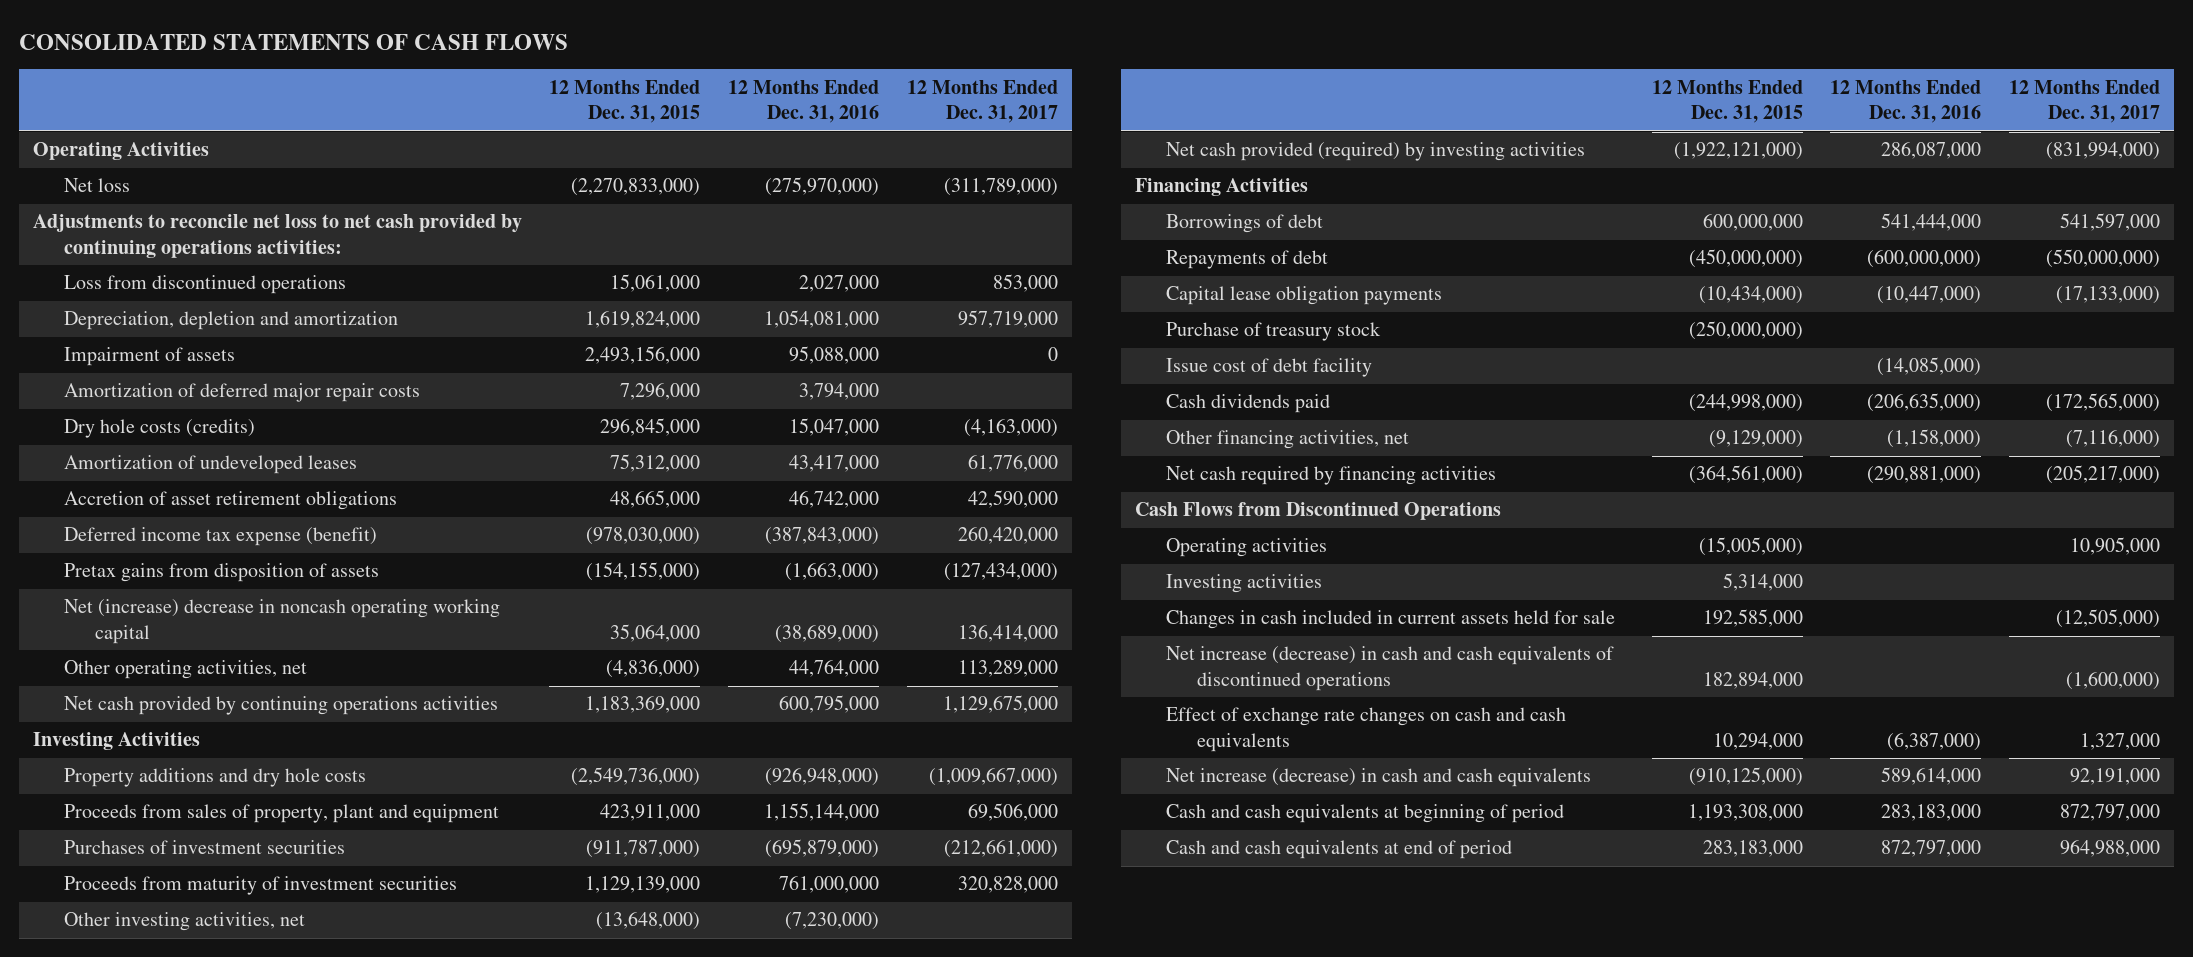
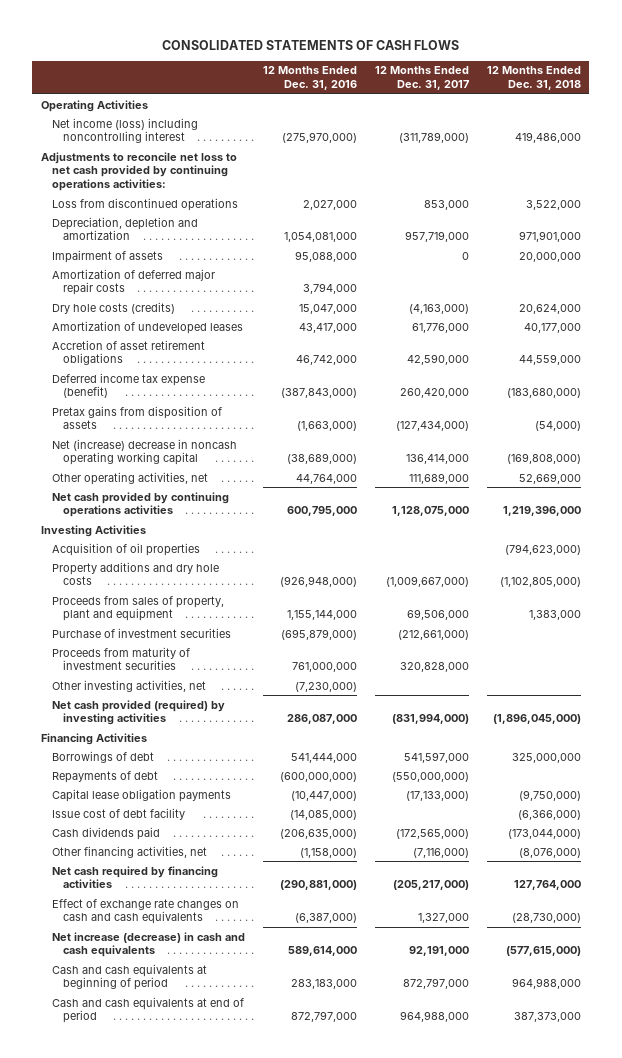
[549,79,701,124] 12 Months Ended Dec. 31, 2015 -> none
none -> [486,66,581,91] 12 Months Ended Dec. 31, 2018
[63,178,130,193] Net loss -> [52,117,199,144] Net income (loss) including noncontrolling interest
[957,660,1058,678] 113,289,000 -> [408,472,469,484] 111,689,000
[942,695,1058,714] 1,129,675,000 -> [391,506,469,517] 1,128,075,000
none -> [52,542,201,556] Acquisition of oil properties
[63,840,345,855] Purchases of investment securities -> [52,627,232,638] Purchase of investment securities
[1166,322,1382,342] Purchase of treasury stock -> none
[1135,502,1502,521] Cash Flows from Discontinued Operations -> none
[1166,538,1328,558] Operating activities -> none
[1166,574,1323,594] Investing activities -> none
[1166,610,1616,630] Changes in cash included in current assets held for sale -> none
[1166,646,1615,691] Net increase (decrease) in cash and cash equivalents of discontinued operations -> none

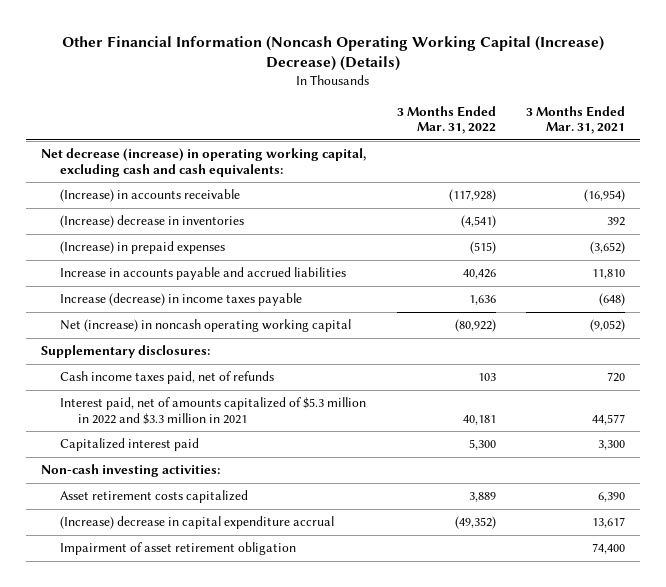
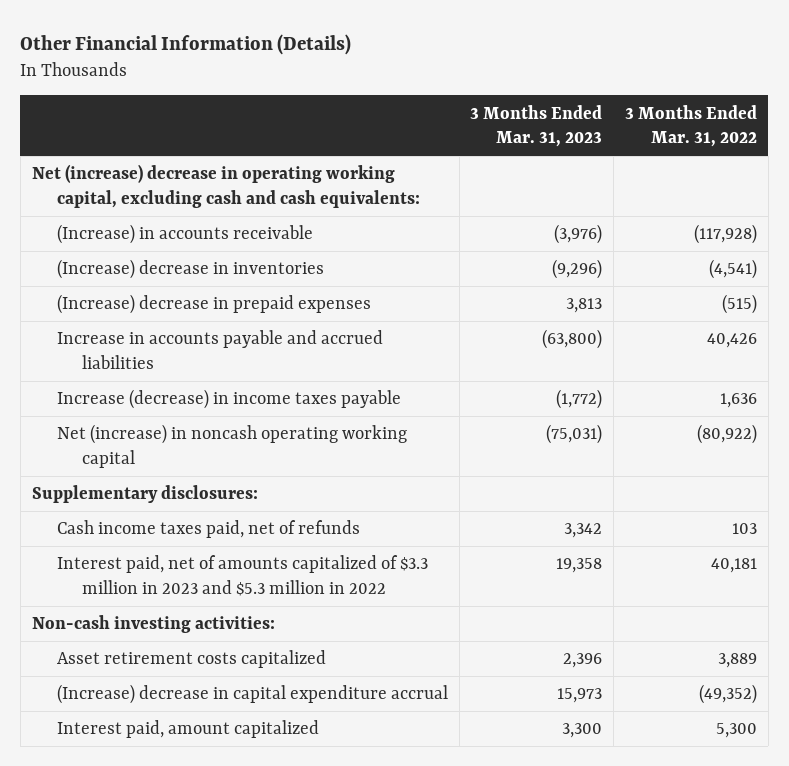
[62,35,605,72] Other Financial Information (Noncash Operating Working Capital (Increase) Decrease) (Details) -> [20,34,352,56] Other Financial Information (Details)
[526,105,626,135] 3 Months Ended Mar. 31, 2021 -> none
none -> [470,104,603,148] 3 Months Ended Mar. 31, 2023
[41,148,367,177] Net decrease (increase) in operating working capital, excluding cash and cash equivalents: -> [31,164,420,208] Net (increase) decrease in operating working capital, excluding cash and cash equivalents:
[59,241,225,255] (Increase) in prepaid expenses -> [56,294,371,315] (Increase) decrease in prepaid expenses
[59,438,199,452] Capitalized interest paid -> none
[59,397,366,425] Interest paid, net of amounts capitalized of $5.3 million in 2022 and $3.3 million in 2021 -> [56,555,428,596] Interest paid, net of amounts capitalized of $3.3 million in 2023 and $5.3 million in 2022
[59,542,296,556] Impairment of asset retirement obligation -> none
none -> [56,720,319,739] Interest paid, amount capitalized

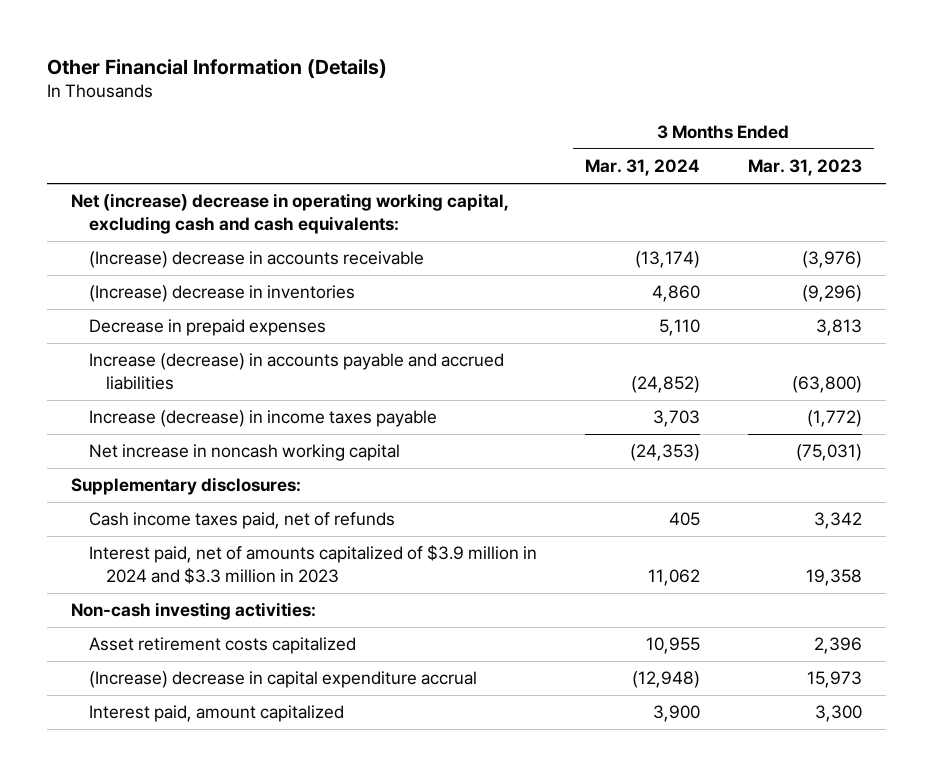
[624,104,757,148] 3 Months Ended Mar. 31, 2022 -> none
none -> [584,159,700,177] Mar. 31, 2024
[56,224,313,245] (Increase) in accounts receivable -> [88,251,424,269] (Increase) decrease in accounts receivable
[56,294,371,315] (Increase) decrease in prepaid expenses -> [88,319,326,337] Decrease in prepaid expenses
[56,330,383,369] Increase in accounts payable and accrued liabilities -> [88,353,504,390] Increase (decrease) in accounts payable and accrued liabilities
[56,424,407,468] Net (increase) in noncash operating working capital -> [88,444,400,462] Net increase in noncash working capital
[56,555,428,596] Interest paid, net of amounts capitalized of $3.3 million in 2023 and $5.3 million in 2022 -> [88,545,537,584] Interest paid, net of amounts capitalized of $3.9 million in 2024 and $3.3 million in 2023

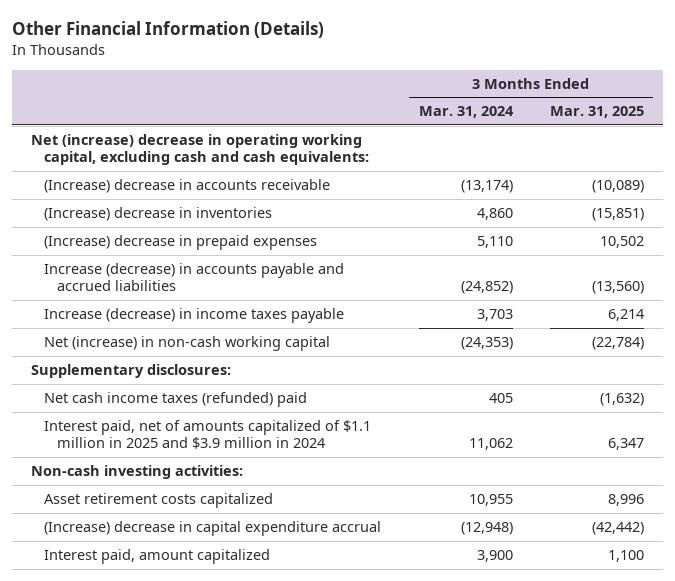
[747,159,862,177] Mar. 31, 2023 -> none
none -> [549,106,644,119] Mar. 31, 2025
[88,319,326,337] Decrease in prepaid expenses -> [44,235,318,251] (Increase) decrease in prepaid expenses
[88,444,400,462] Net increase in noncash working capital -> [44,336,331,352] Net (increase) in non-cash working capital
[88,512,395,530] Cash income taxes paid, net of refunds -> [44,392,308,408] Net cash income taxes (refunded) paid
[88,545,537,584] Interest paid, net of amounts capitalized of $3.9 million in 2024 and $3.3 million in 2023 -> [44,420,372,450] Interest paid, net of amounts capitalized of $1.1 million in 2025 and $3.9 million in 2024

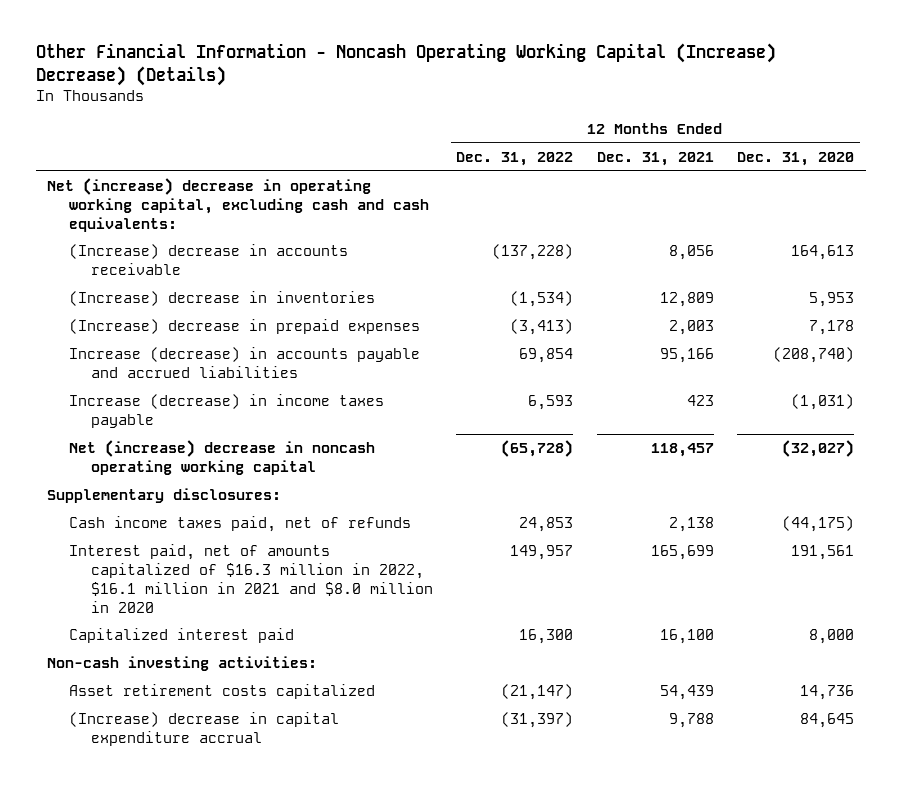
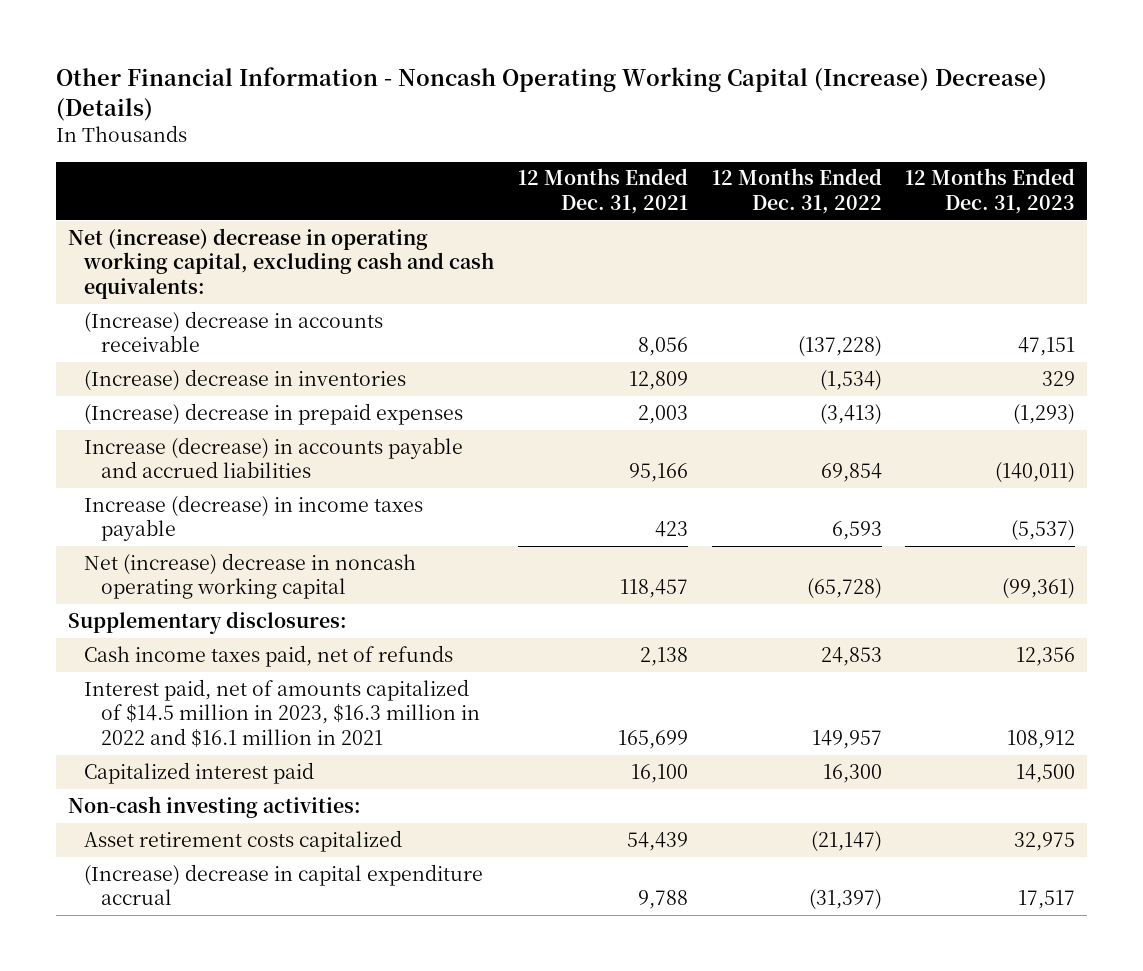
[737,151,855,166] Dec. 31, 2020 -> none
none -> [905,168,1076,214] 12 Months Ended Dec. 31, 2023
[69,543,434,613] Interest paid, net of amounts capitalized of $16.3 million in 2022, $16.1 million in 2021 and $8.0 million in 2020 -> [84,678,480,748] Interest paid, net of amounts capitalized of $14.5 million in 2023, $16.3 million in 2022 and $16.1 million in 2021

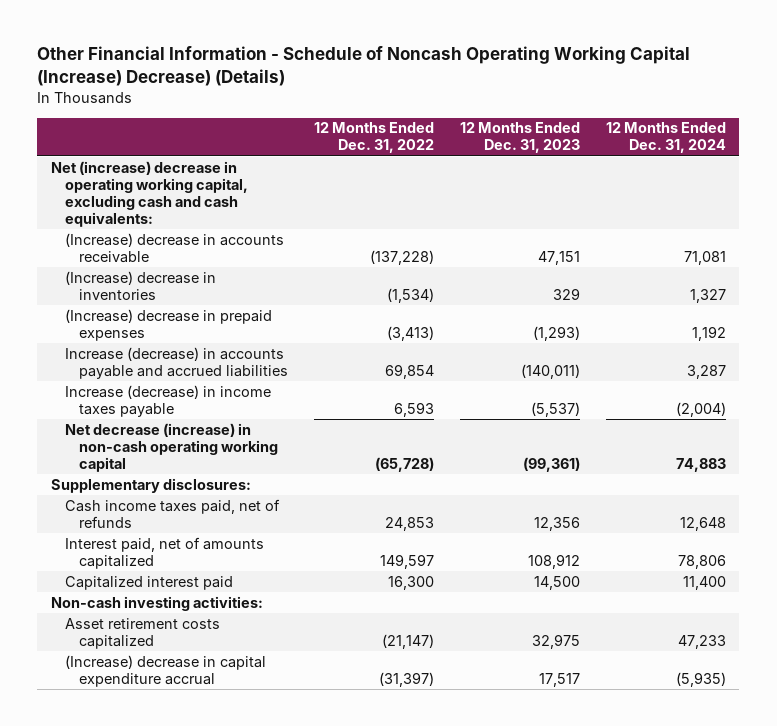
[56,67,1048,122] Other Financial Information - Noncash Operating Working Capital (Increase) Decrease) (Details) -> [37,46,691,87] Other Financial Information - Schedule of Noncash Operating Working Capital (Increase) Decrease) (Details)
[518,168,689,214] 12 Months Ended Dec. 31, 2021 -> none
none -> [606,122,727,154] 12 Months Ended Dec. 31, 2024
[84,552,417,600] Net (increase) decrease in noncash operating working capital -> [64,422,278,472] Net decrease (increase) in non-cash operating working capital
[84,678,480,748] Interest paid, net of amounts capitalized of $14.5 million in 2023, $16.3 million in 2022 and $16.1 million in 2021 -> [64,536,264,569] Interest paid, net of amounts capitalized
[811,729,882,749] 149,957 -> [379,553,434,569] 149,597

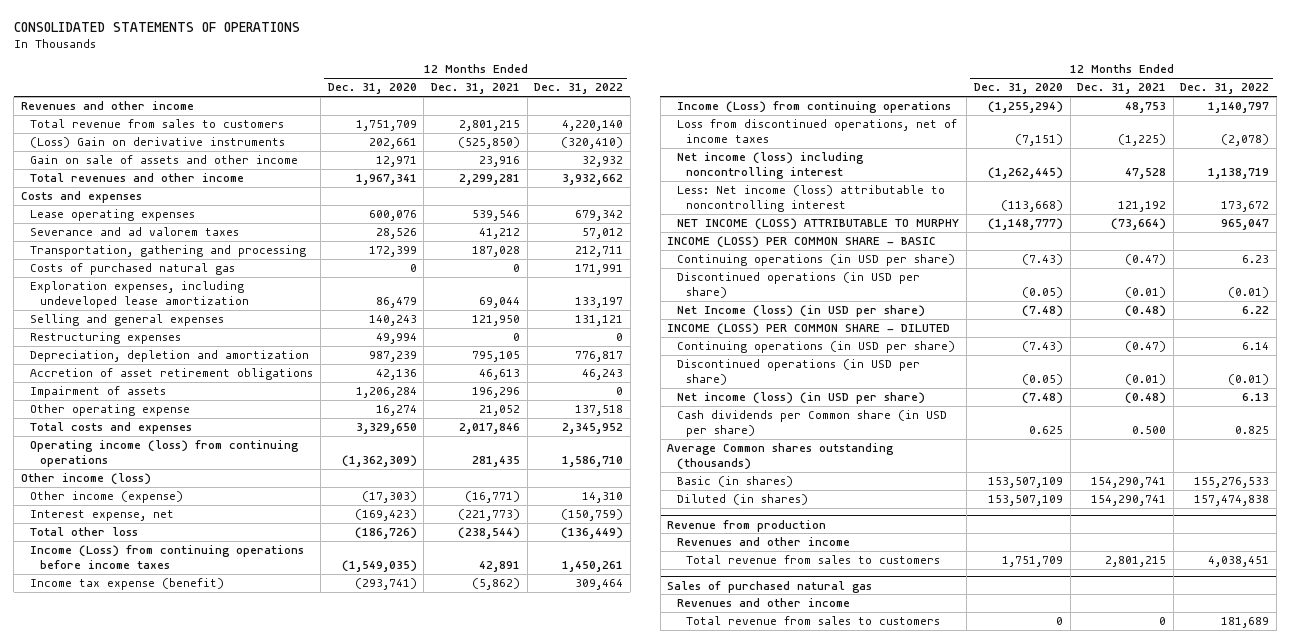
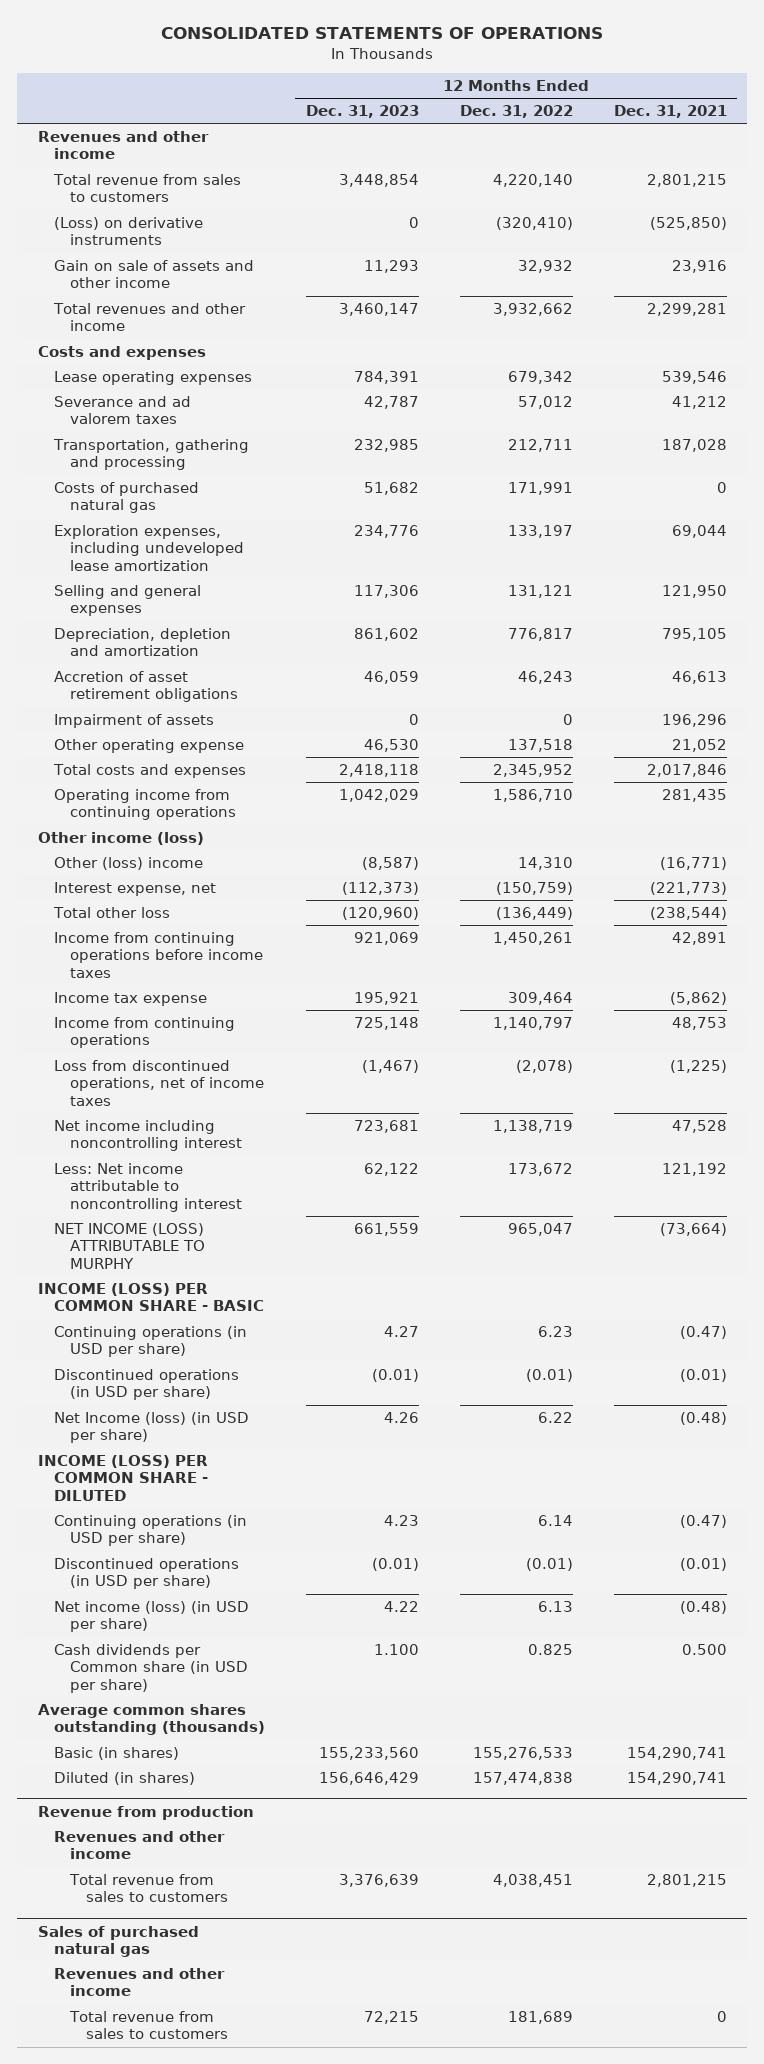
[327,83,417,95] Dec. 31, 2020 -> none
none -> [305,104,419,118] Dec. 31, 2023
[30,137,286,149] (Loss) Gain on derivative instruments -> [53,216,203,246] (Loss) on derivative instruments
[30,332,182,345] Restructuring expenses -> none
[30,440,300,467] Operating income (loss) from continuing operations -> [53,788,236,821] Operating income from continuing operations
[30,491,184,504] Other income (expense) -> [53,856,203,870] Other (loss) income
[30,545,305,569] Income (Loss) from continuing operations before income taxes -> [53,931,263,979] Income from continuing operations before income taxes
[30,578,225,591] Income tax expense (benefit) -> [53,991,207,1006] Income tax expense
[676,101,951,114] Income (Loss) from continuing operations -> [53,1016,235,1049] Income from continuing operations
[676,152,864,179] Net income (loss) including noncontrolling interest -> [53,1119,242,1152] Net income including noncontrolling interest
[676,185,945,212] Less: Net income (loss) attributable to noncontrolling interest -> [53,1162,242,1213] Less: Net income attributable to noncontrolling interest
[667,443,895,470] Average Common shares outstanding (thousands) -> [37,1703,265,1736] Average common shares outstanding (thousands)

